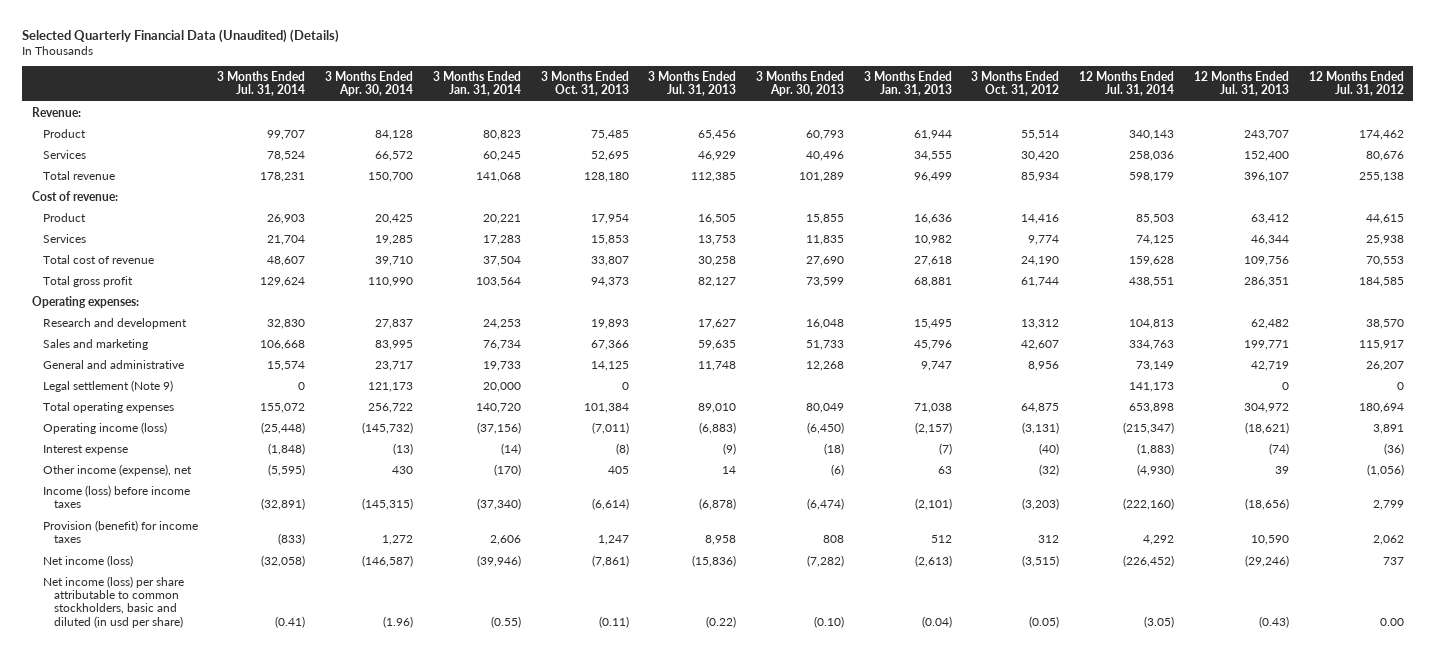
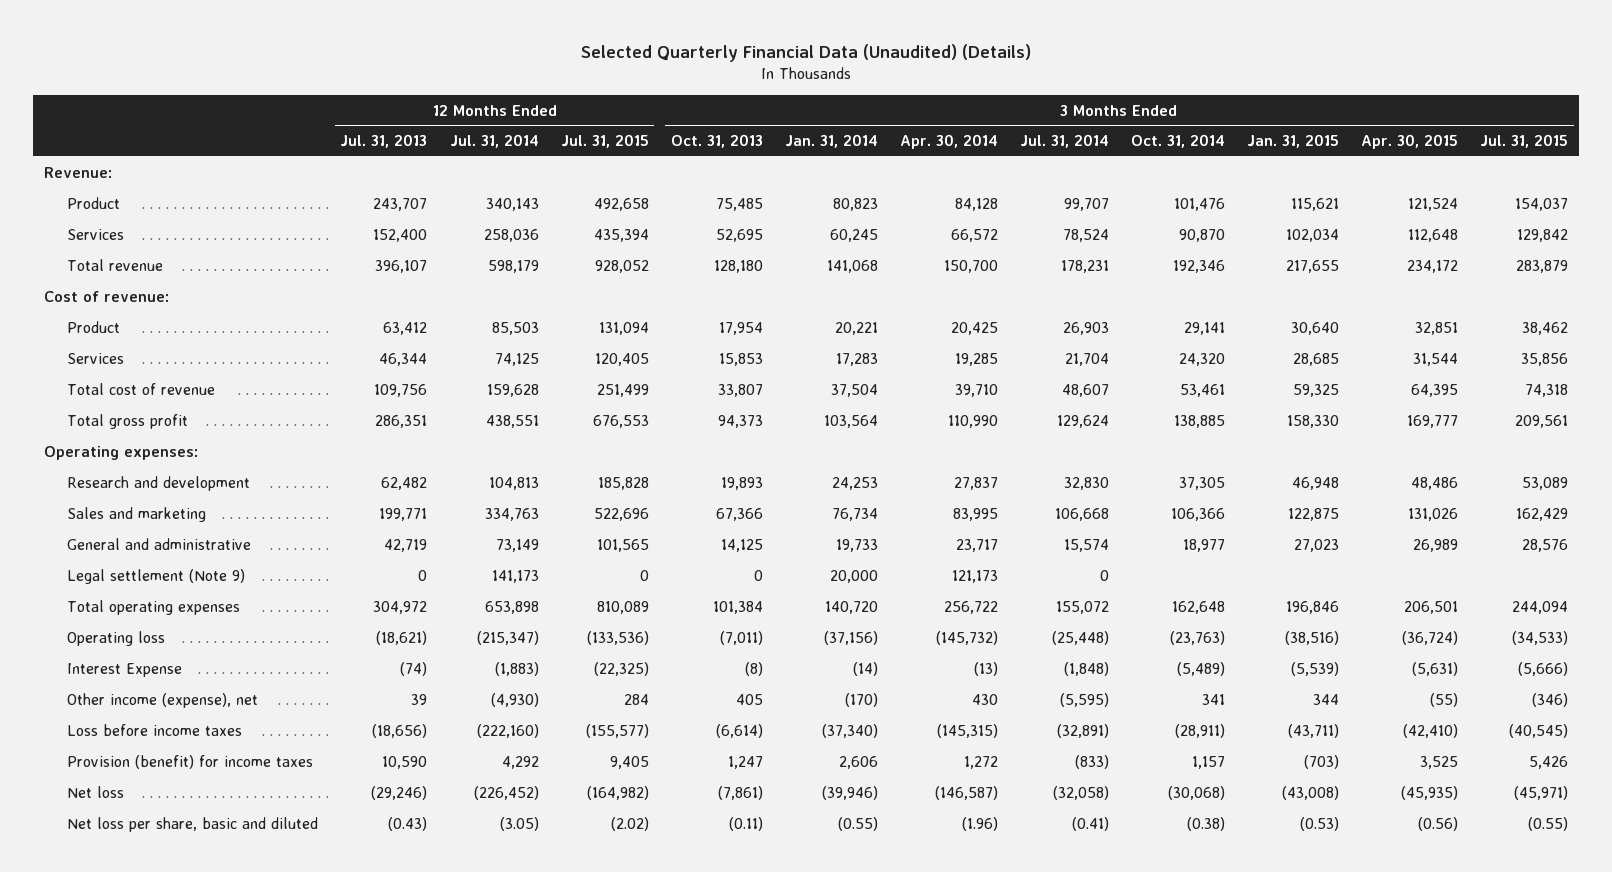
[648,70,737,97] 3 Months Ended Jul. 31, 2013 -> none
[756,70,845,97] 3 Months Ended Apr. 30, 2013 -> none
[863,70,952,97] 3 Months Ended Jan. 31, 2013 -> none
[971,70,1060,97] 3 Months Ended Oct. 31, 2012 -> none
[1308,70,1404,97] 12 Months Ended Jul. 31, 2012 -> none
none -> [560,134,649,149] Jul. 31, 2015
none -> [1130,134,1225,149] Oct. 31, 2014
none -> [1246,134,1339,149] Jan. 31, 2015
none -> [1360,134,1458,150] Apr. 30, 2015
none -> [1480,134,1569,149] Jul. 31, 2015
[42,421,167,434] Operating income (loss) -> [67,630,166,646] Operating loss
[42,444,128,455] Interest expense -> [67,662,183,677] Interest Expense
[42,484,190,508] Income (loss) before income taxes -> [67,723,243,736] Loss before income taxes
[42,554,133,567] Net income (loss) -> [67,785,125,798] Net loss
[42,575,184,628] Net income (loss) per share attributable to common stockholders, basic and diluted (in usd per share) -> [67,816,319,832] Net loss per share, basic and diluted

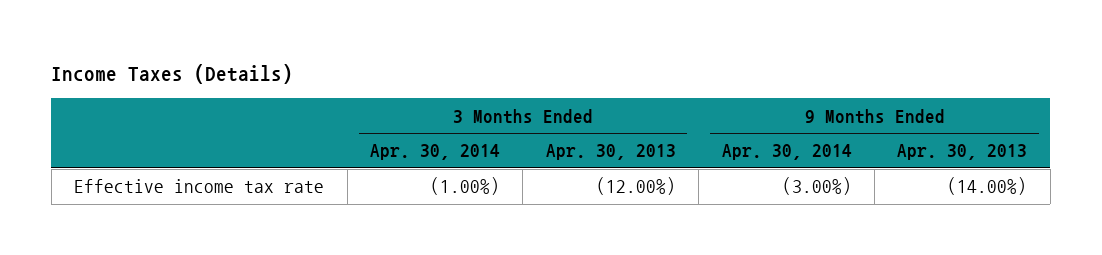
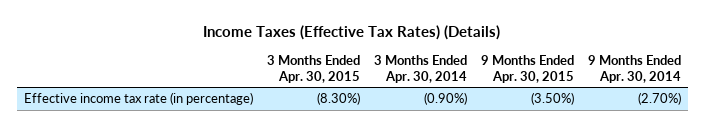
[51,63,294,84] Income Taxes (Details) -> [203,24,501,40] Income Taxes (Effective Tax Rates) (Details)
[545,144,676,161] Apr. 30, 2013 -> none
[897,144,1028,161] Apr. 30, 2013 -> none
none -> [266,54,360,84] 3 Months Ended Apr. 30, 2015
none -> [480,54,574,84] 9 Months Ended Apr. 30, 2015
[74,179,325,194] Effective income tax rate -> [23,92,253,106] Effective income tax rate (in percentage)
[430,177,501,196] (1.00%) -> [423,92,467,106] (0.90%)
[781,177,852,196] (3.00%) -> [637,92,681,106] (2.70%)

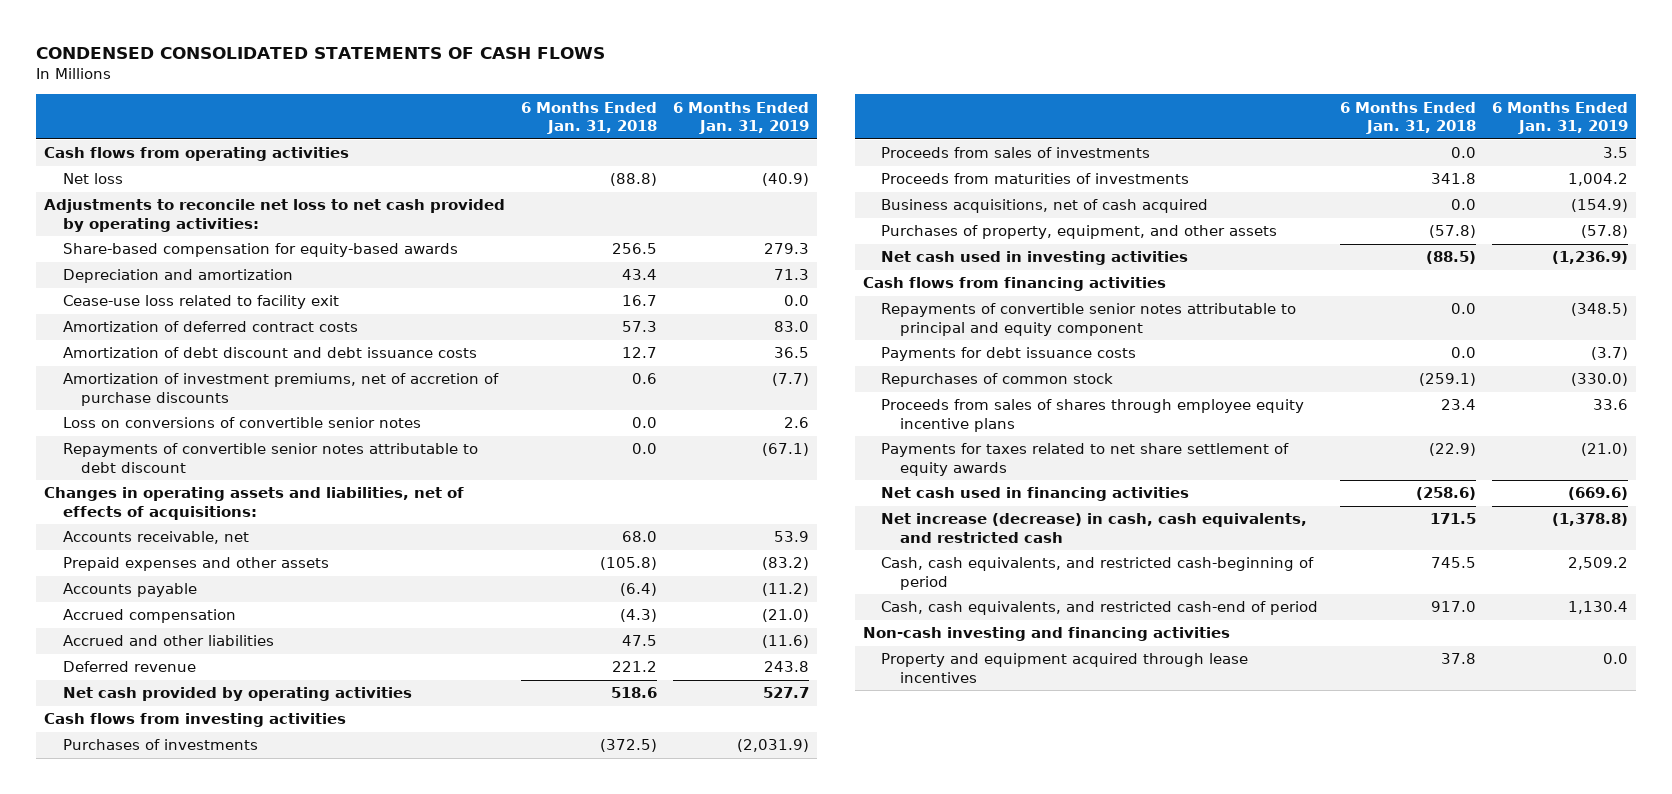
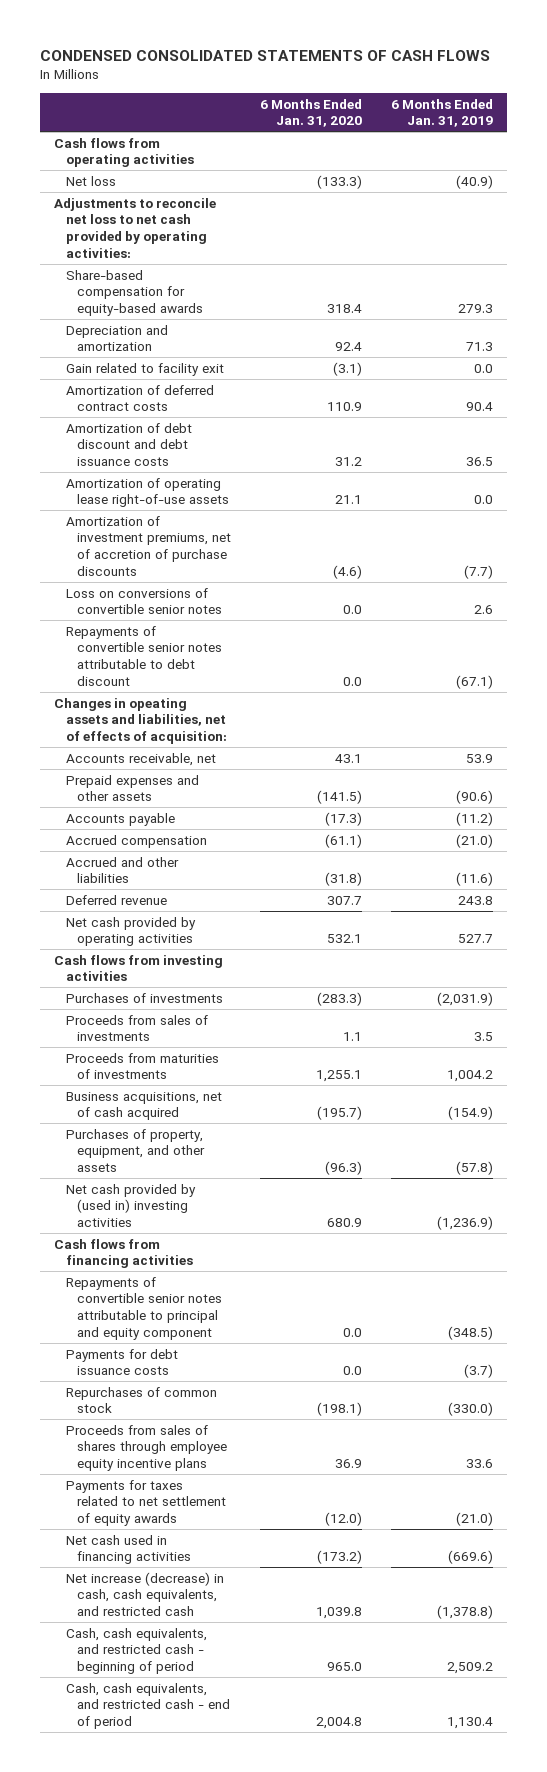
[521,101,658,135] 6 Months Ended Jan. 31, 2018 -> none
none -> [259,98,362,128] 6 Months Ended Jan. 31, 2020
[62,295,339,310] Cease-use loss related to facility exit -> [65,362,224,376] Gain related to facility exit
[774,321,810,333] 83.0 -> [465,402,493,412] 90.4
none -> [65,477,230,508] Amortization of operating lease right-of-use assets
[44,487,465,520] Changes in operating assets and liabilities, net of effects of acquisitions: -> [54,697,227,745] Changes in opeating assets and liabilities, net of effects of acquisition:
[762,557,810,571] (83.2) -> [455,790,493,805] (90.6)
[881,251,1189,266] Net cash used in investing activities -> [65,1183,196,1228] Net cash provided by (used in) investing activities
[881,443,1290,476] Payments for taxes related to net share settlement of equity awards -> [65,1479,227,1527] Payments for taxes related to net settlement of equity awards
[862,627,1230,642] Non-cash investing and financing activities -> none
[881,653,1249,683] Property and equipment acquired through lease incentives -> none
[881,557,1315,590] Cash, cash equivalents, and restricted cash-beginning of period -> [65,1627,207,1675] Cash, cash equivalents, and restricted cash - beginning of period
[881,601,1319,616] Cash, cash equivalents, and restricted cash-end of period -> [65,1682,231,1730] Cash, cash equivalents, and restricted cash - end of period

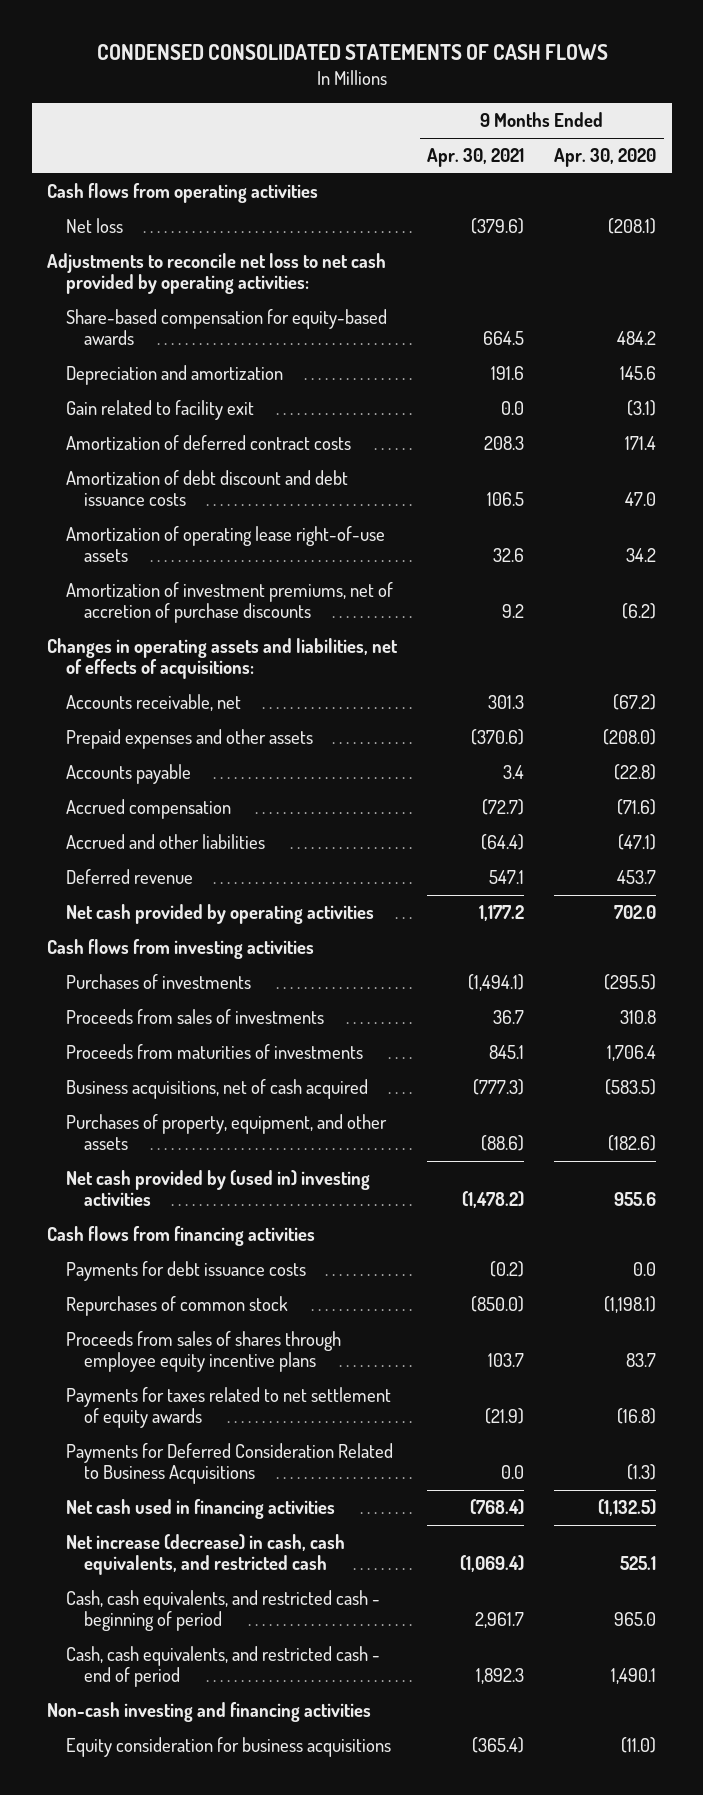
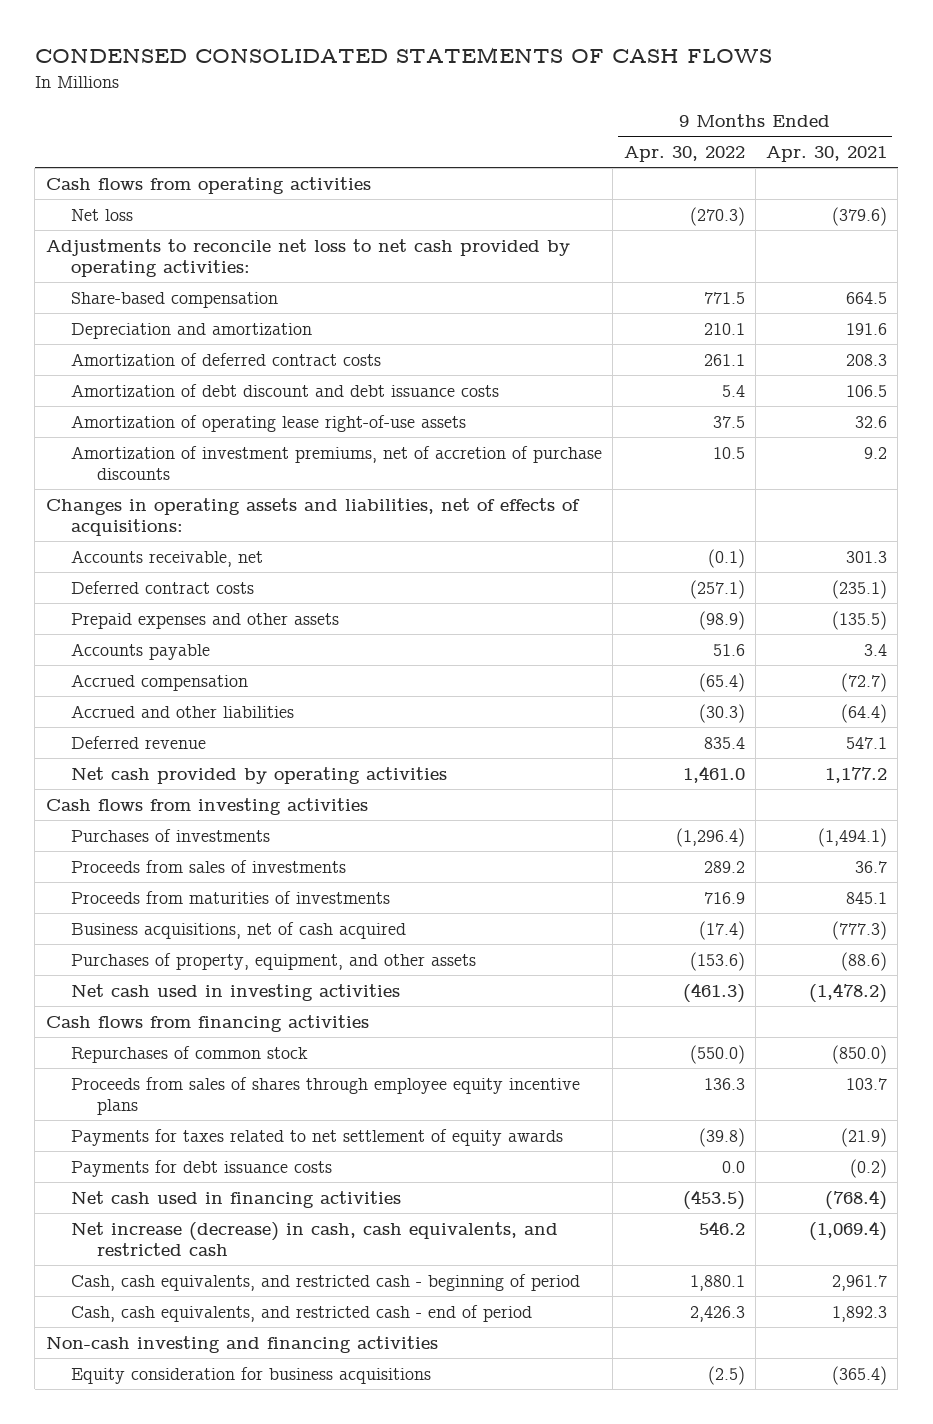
[554,148,657,168] Apr. 30, 2020 -> none
none -> [623,146,745,163] Apr. 30, 2022
[65,309,387,346] Share-based compensation for equity-based awards -> [71,291,279,308] Share-based compensation
[65,400,254,421] Gain related to facility exit -> none
none -> [71,580,255,594] Deferred contract costs
[471,729,525,746] (370.6) -> [832,610,888,630] (135.5)
[65,1170,370,1207] Net cash provided by (used in) investing activities -> [71,983,401,1001] Net cash used in investing activities
[65,1443,393,1485] Payments for Deferred Consideration Related to Business Acquisitions -> none
[65,1261,306,1282] Payments for debt issuance costs -> [71,1159,333,1177] Payments for debt issuance costs

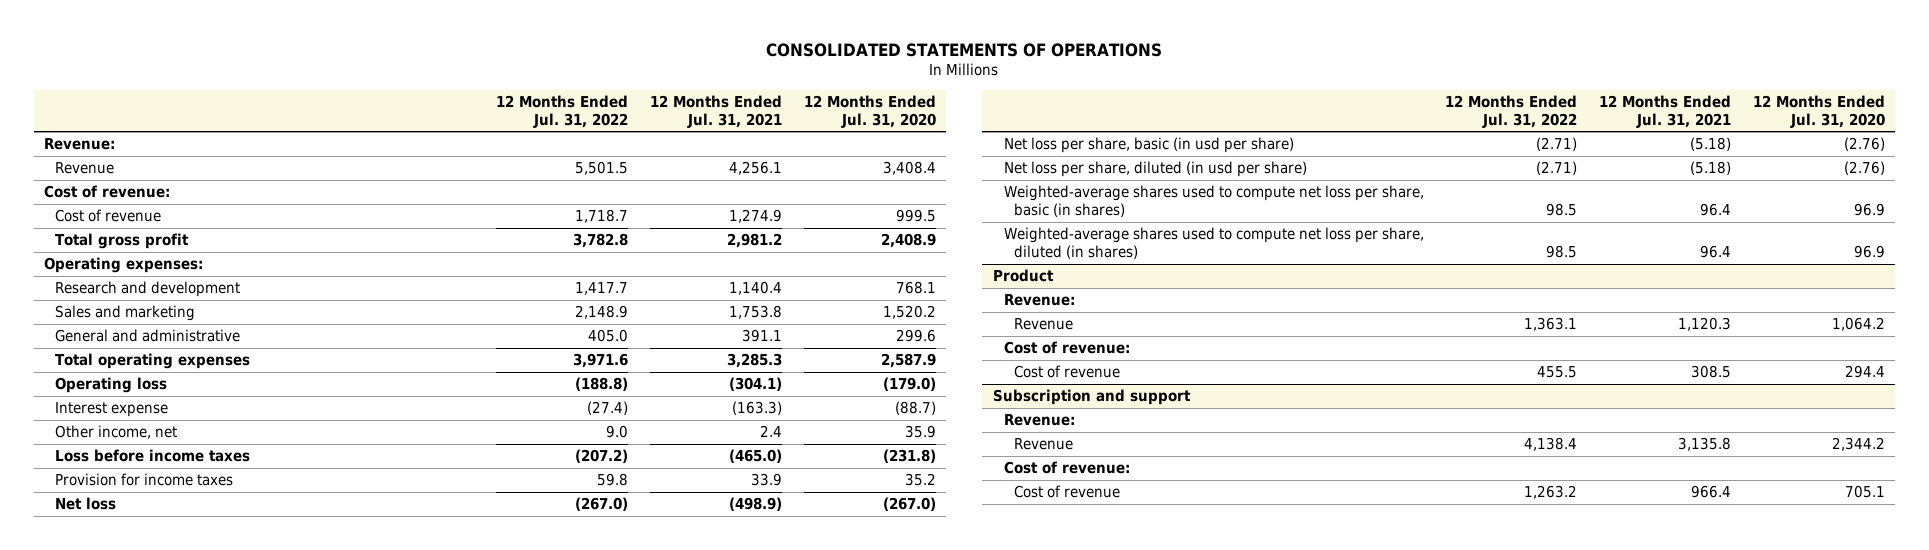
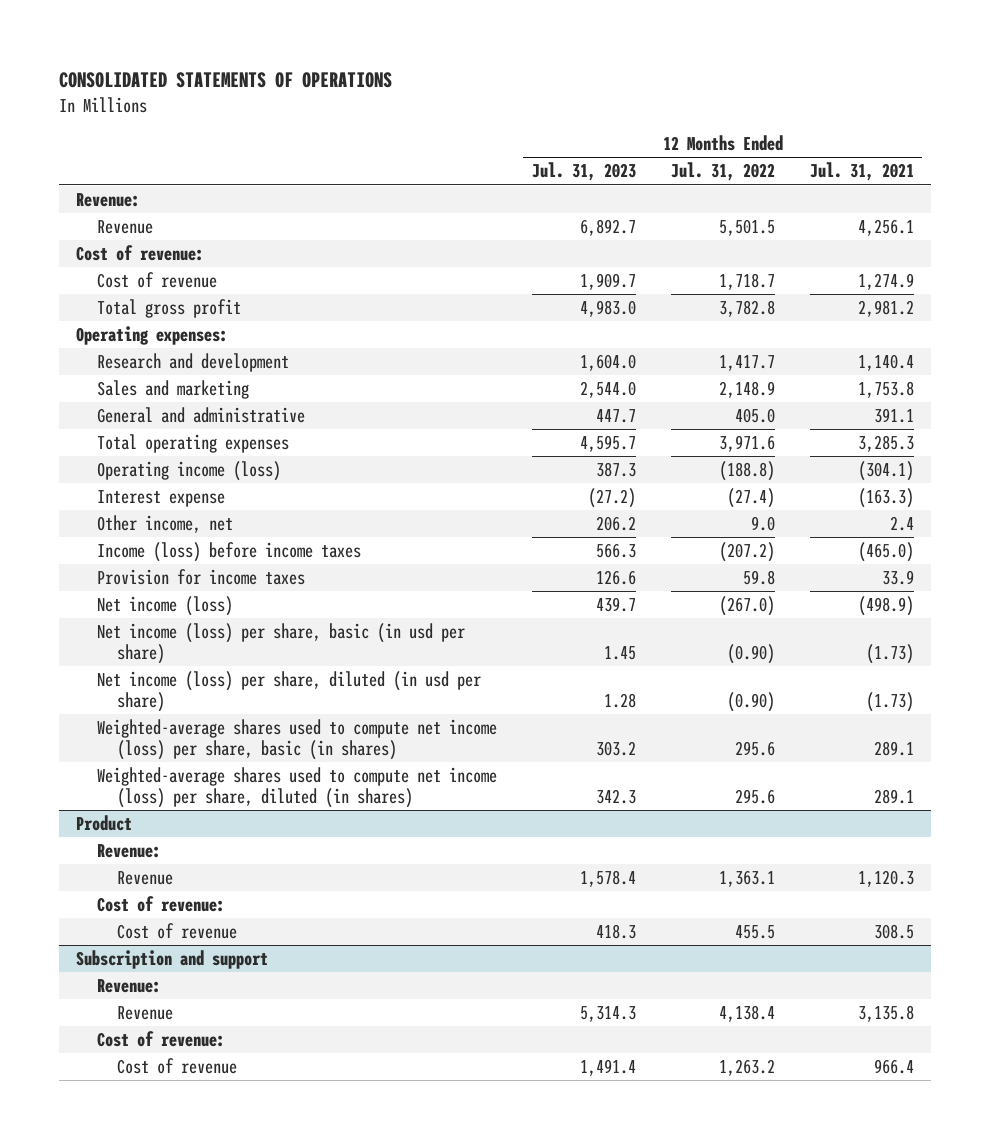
[803,94,936,128] 12 Months Ended Jul. 31, 2020 -> none
none -> [531,162,636,182] Jul. 31, 2023
[54,377,167,394] Operating loss -> [96,460,281,481] Operating income (loss)
[54,449,250,463] Loss before income taxes -> [96,541,361,562] Income (loss) before income taxes
[54,497,116,511] Net loss -> [96,595,233,616] Net income (loss)
[1003,137,1294,154] Net loss per share, basic (in usd per share) -> [96,622,465,665] Net income (loss) per share, basic (in usd per share)
[1536,137,1578,152] (2.71) -> [726,644,775,665] (0.90)
[1689,137,1731,152] (5.18) -> [865,644,914,665] (1.73)
[1003,161,1307,178] Net loss per share, diluted (in usd per share) -> [96,670,481,713] Net income (loss) per share, diluted (in usd per share)
[1536,161,1578,176] (2.71) -> [726,692,775,713] (0.90)
[1689,161,1731,176] (5.18) -> [865,692,914,713] (1.73)
[1003,185,1424,218] Weighted-average shares used to compute net loss per share, basic (in shares) -> [96,718,497,761] Weighted-average shares used to compute net income (loss) per share, basic (in shares)
[1546,203,1578,217] 98.5 -> [734,741,775,757] 295.6
[1699,203,1731,217] 96.4 -> [873,741,914,757] 289.1
[1003,227,1424,260] Weighted-average shares used to compute net loss per share, diluted (in shares) -> [96,766,497,809] Weighted-average shares used to compute net income (loss) per share, diluted (in shares)
[1546,245,1578,259] 98.5 -> [734,789,775,805] 295.6
[1699,245,1731,259] 96.4 -> [873,789,914,805] 289.1

